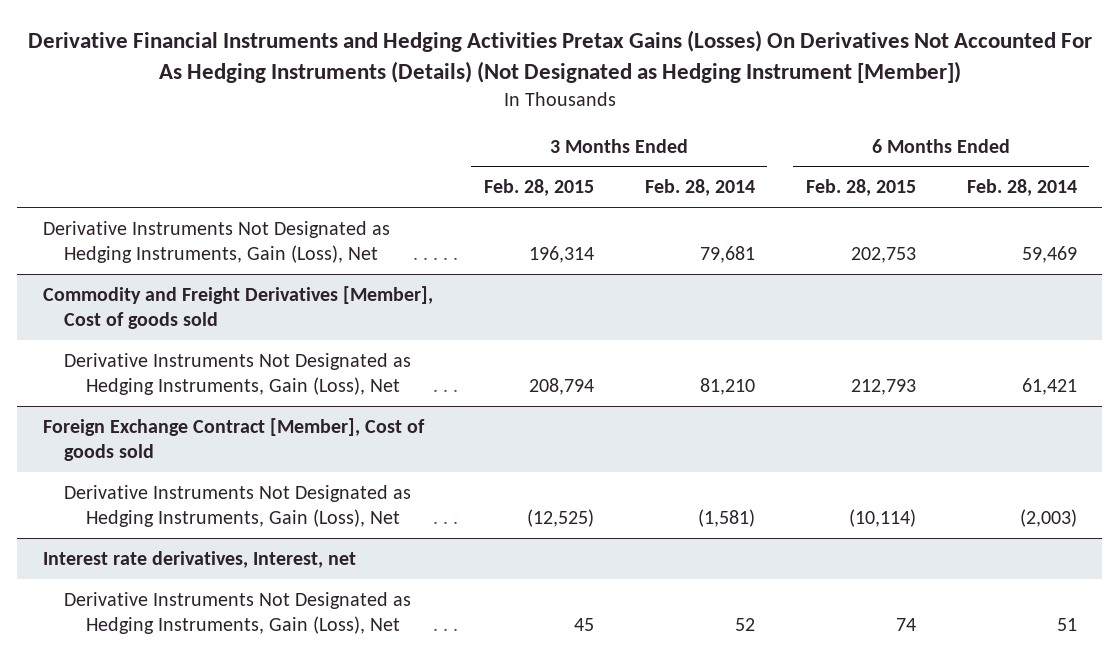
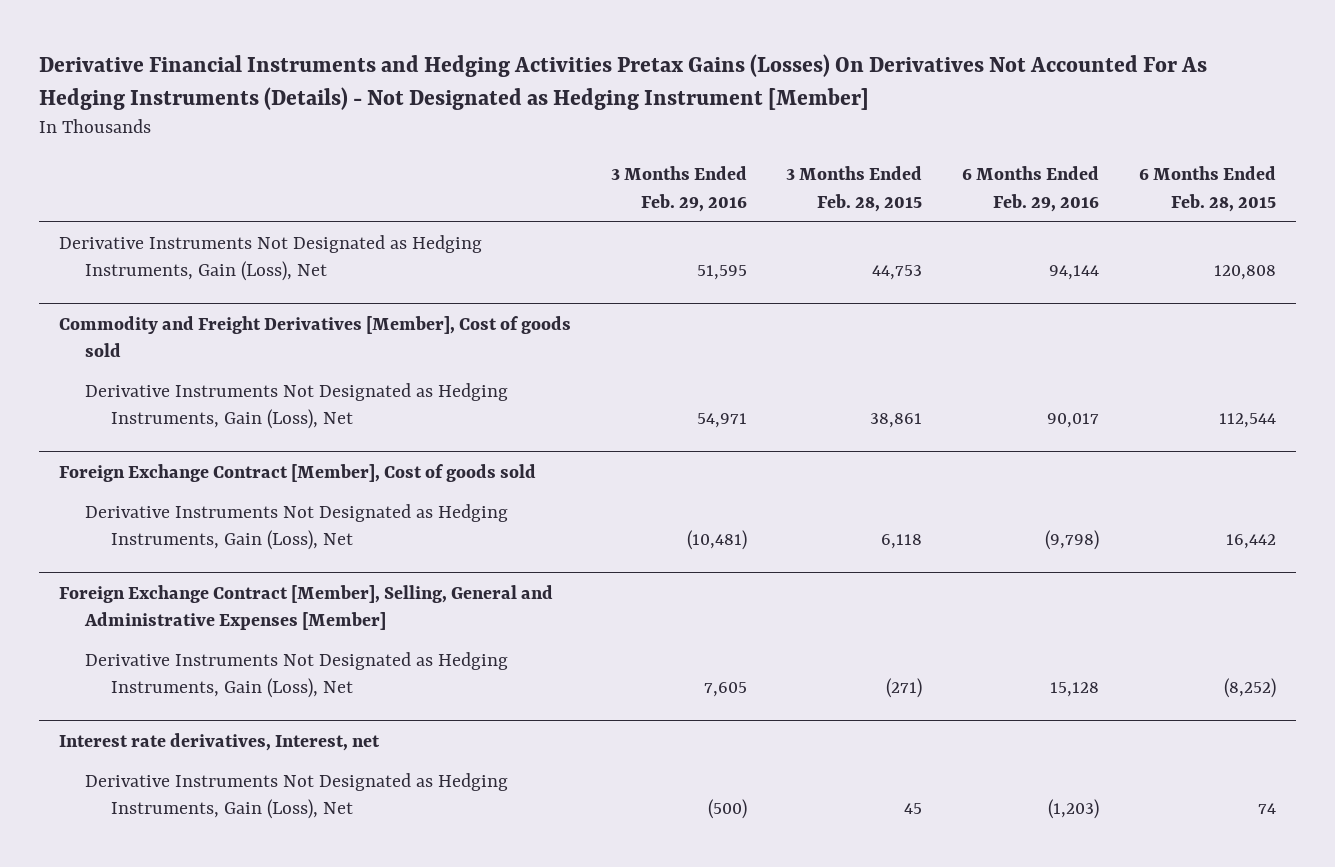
[27,30,1092,83] Derivative Financial Instruments and Hedging Activities Pretax Gains (Losses) On Derivatives Not Accounted For As Hedging Instruments (Details) (Not Designated as Hedging Instrument [Member]) -> [38,53,1207,110] Derivative Financial Instruments and Hedging Activities Pretax Gains (Losses) On Derivatives Not Accounted For As Hedging Instruments (Details) - Not Designated as Hedging Instrument [Member]
[644,179,755,197] Feb. 28, 2014 -> none
[966,179,1077,197] Feb. 28, 2014 -> none
none -> [610,166,747,212] 3 Months Ended Feb. 29, 2016
none -> [962,166,1100,212] 6 Months Ended Feb. 29, 2016
[528,246,594,264] 196,314 -> [872,265,923,281] 44,753
[850,247,916,264] 202,753 -> [1213,265,1276,281] 120,808
[528,378,594,396] 208,794 -> [870,413,923,429] 38,861
[850,379,916,396] 212,793 -> [1218,413,1276,429] 112,544
[526,509,594,528] (12,525) -> [881,534,923,550] 6,118
[848,509,916,528] (10,114) -> [1225,534,1276,550] 16,442
none -> [58,584,553,630] Foreign Exchange Contract [Member], Selling, General and Administrative Expenses [Member]
none -> [85,652,509,699] Derivative Instruments Not Designated as Hedging Instruments, Gain (Loss), Net

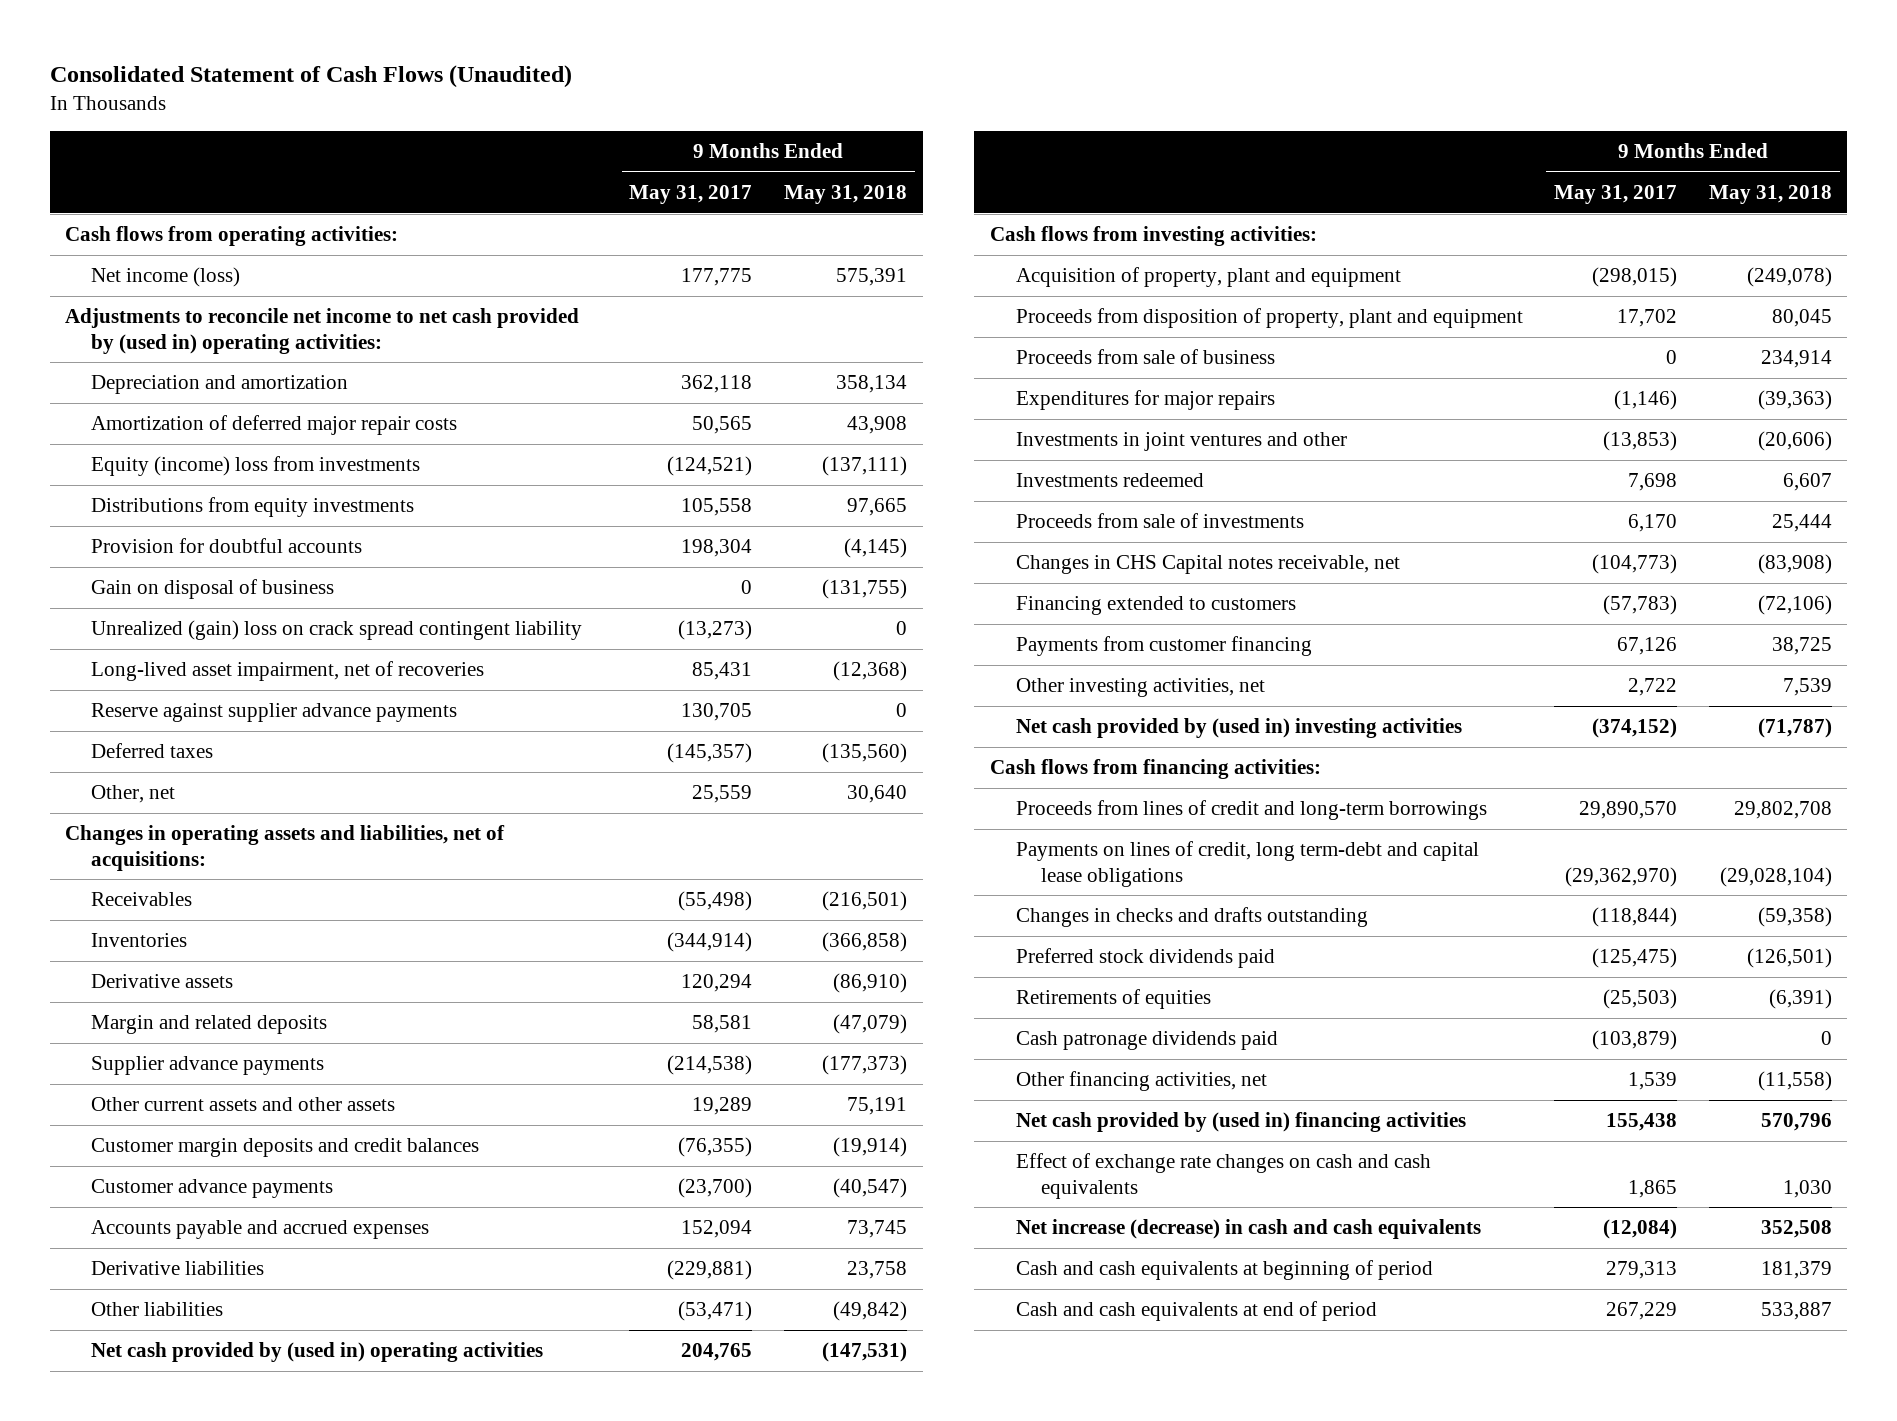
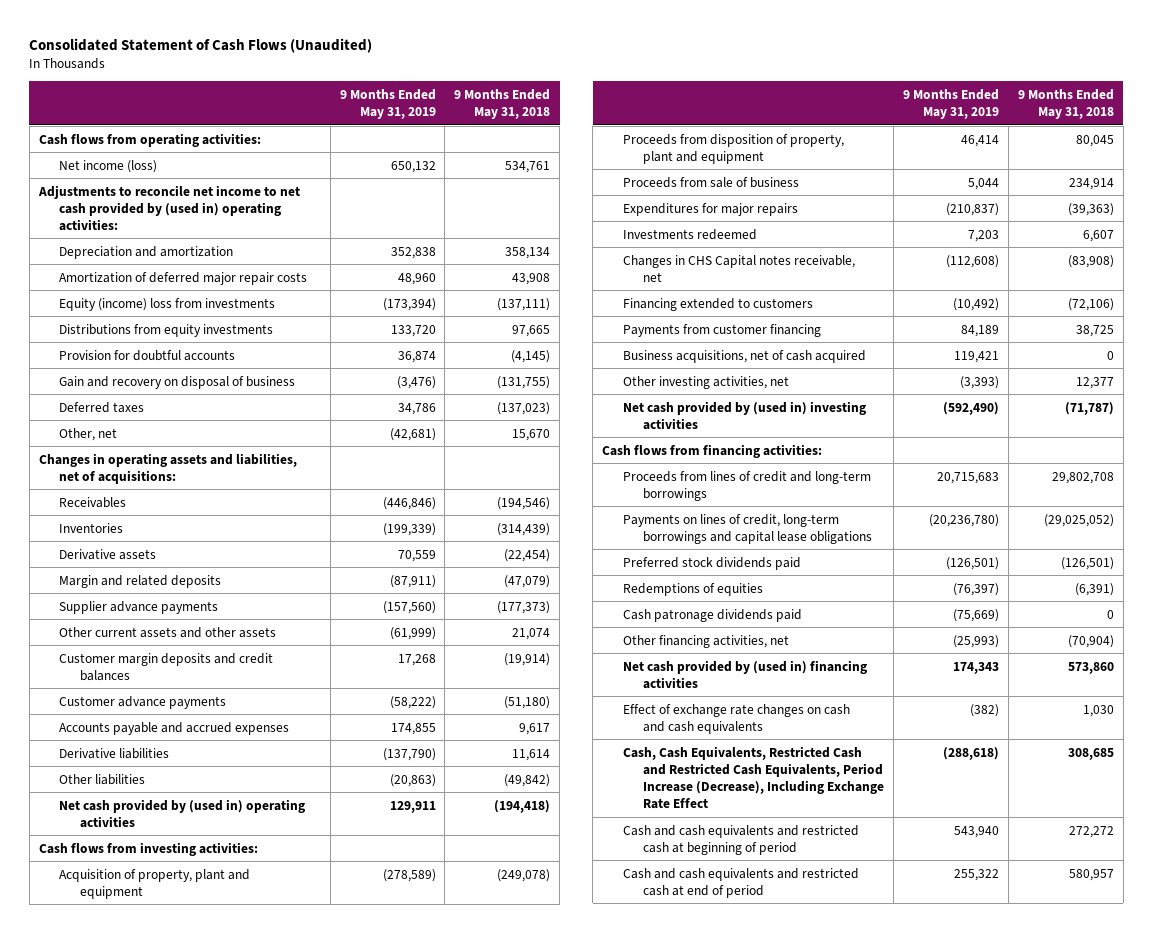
[629,184,753,204] May 31, 2017 -> none
none -> [339,88,436,119] 9 Months Ended May 31, 2019
[835,268,907,287] 575,391 -> [505,160,551,173] 534,761
[90,620,582,641] Unrealized (gain) loss on crack spread contingent liability -> none
[90,661,484,682] Long-lived asset impairment, net of recoveries -> none
[90,703,457,723] Reserve against supplier advance payments -> none
[90,579,334,600] Gain on disposal of business -> [59,375,296,389] Gain and recovery on disposal of business
[821,743,907,764] (135,560) -> [497,401,551,415] (137,023)
[846,785,907,804] 30,640 -> [512,428,551,441] 15,670
[821,891,907,912] (216,501) -> [497,496,551,510] (194,546)
[821,932,907,953] (366,858) -> [497,522,551,536] (314,439)
[832,973,907,994] (86,910) -> [504,548,551,562] (22,454)
[846,1097,907,1116] 75,191 -> [512,627,551,640] 21,074
[832,1178,907,1199] (40,547) -> [504,695,551,709] (51,180)
[846,1220,907,1239] 73,745 -> [519,722,551,735] 9,617
[846,1261,907,1280] 23,758 -> [512,748,551,761] 11,614
[821,1342,907,1363] (147,531) -> [494,799,551,813] (194,418)
[1015,432,1347,452] Investments in joint ventures and other -> none
[1015,513,1304,529] Proceeds from sale of investments -> none
none -> [622,349,866,363] Business acquisitions, net of cash acquired
[1782,678,1832,697] 7,539 -> [1075,376,1114,389] 12,377
[1015,907,1368,928] Changes in checks and drafts outstanding -> none
[1015,841,1479,887] Payments on lines of credit, long term-debt and capital lease obligations -> [622,513,873,544] Payments on lines of credit, long-term borrowings and capital lease obligations
[1719,866,1832,887] (29,028,104) -> [1043,513,1114,527] (29,025,052)
[1015,989,1211,1010] Retirements of equities -> [622,582,763,596] Redemptions of equities
[1757,1071,1832,1092] (11,558) -> [1067,634,1114,648] (70,904)
[1760,1113,1832,1132] 570,796 -> [1067,661,1114,674] 573,860
[1015,1219,1481,1240] Net increase (decrease) in cash and cash equivalents -> none
none -> [622,745,885,809] Cash, Cash Equivalents, Restricted Cash and Restricted Cash Equivalents, Period Increase (Decrease), Including Exchange Rate Effect
[1015,1260,1433,1281] Cash and cash equivalents at beginning of period -> [622,824,859,855] Cash and cash equivalents and restricted cash at beginning of period
[1760,1261,1832,1280] 181,379 -> [1068,825,1114,838] 272,272
[1015,1301,1377,1322] Cash and cash equivalents at end of period -> [622,867,859,898] Cash and cash equivalents and restricted cash at end of period
[1760,1302,1832,1321] 533,887 -> [1068,868,1114,881] 580,957

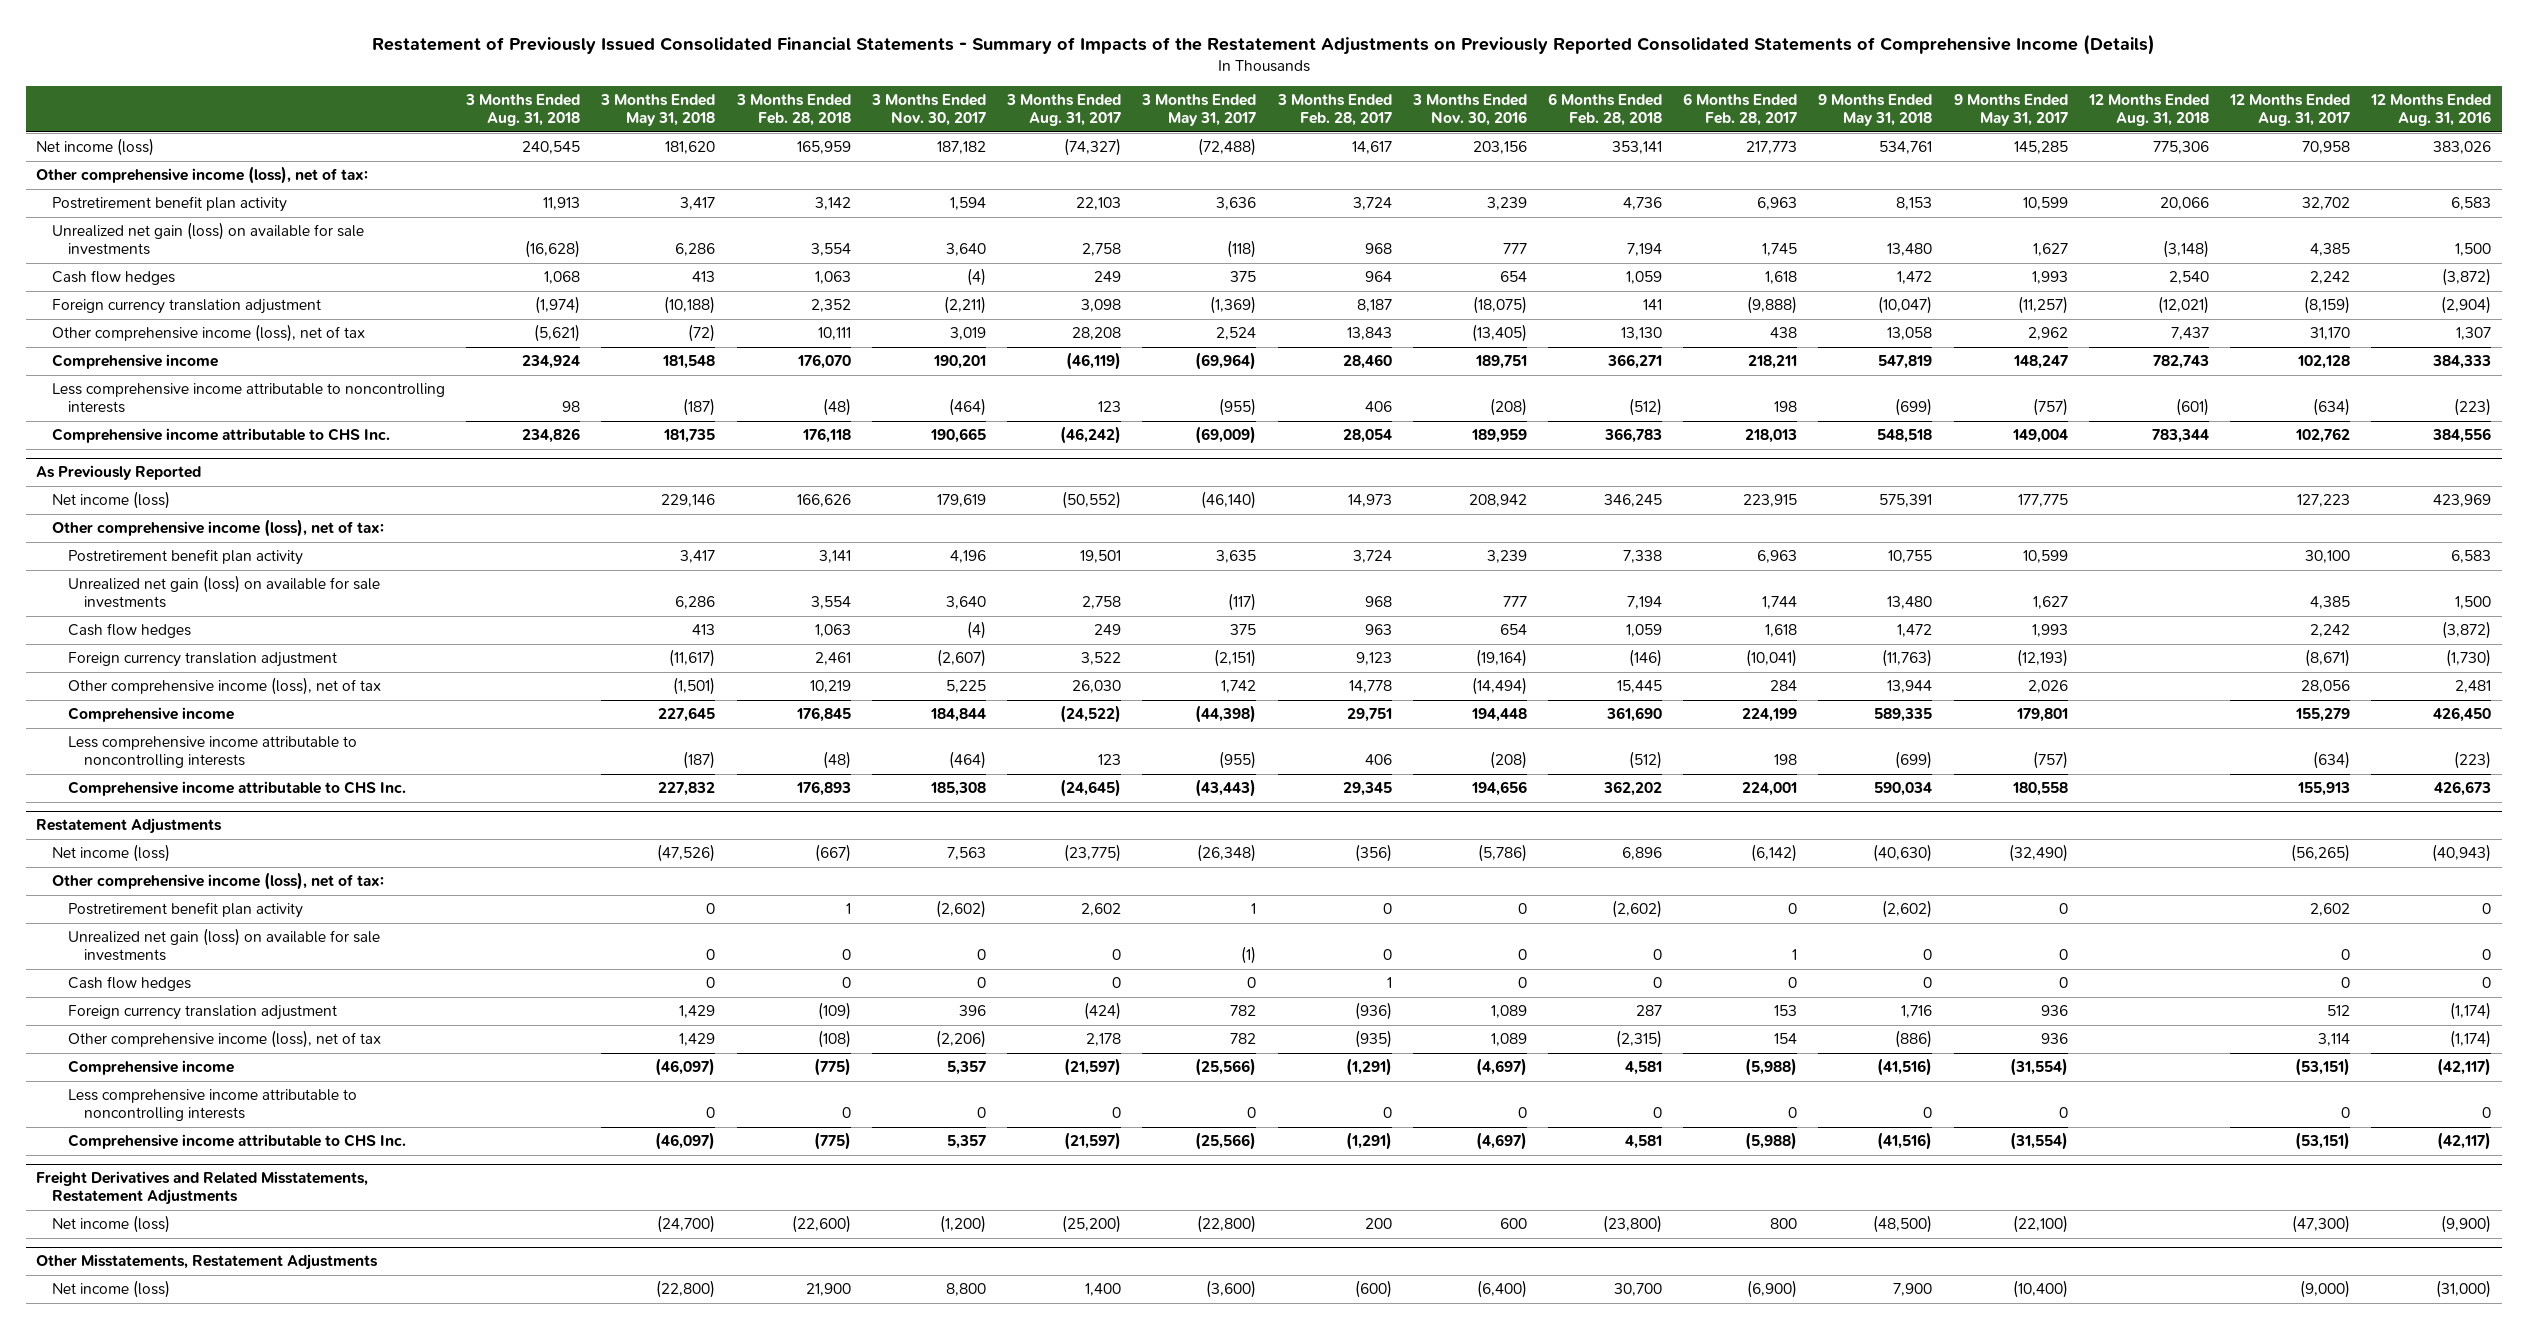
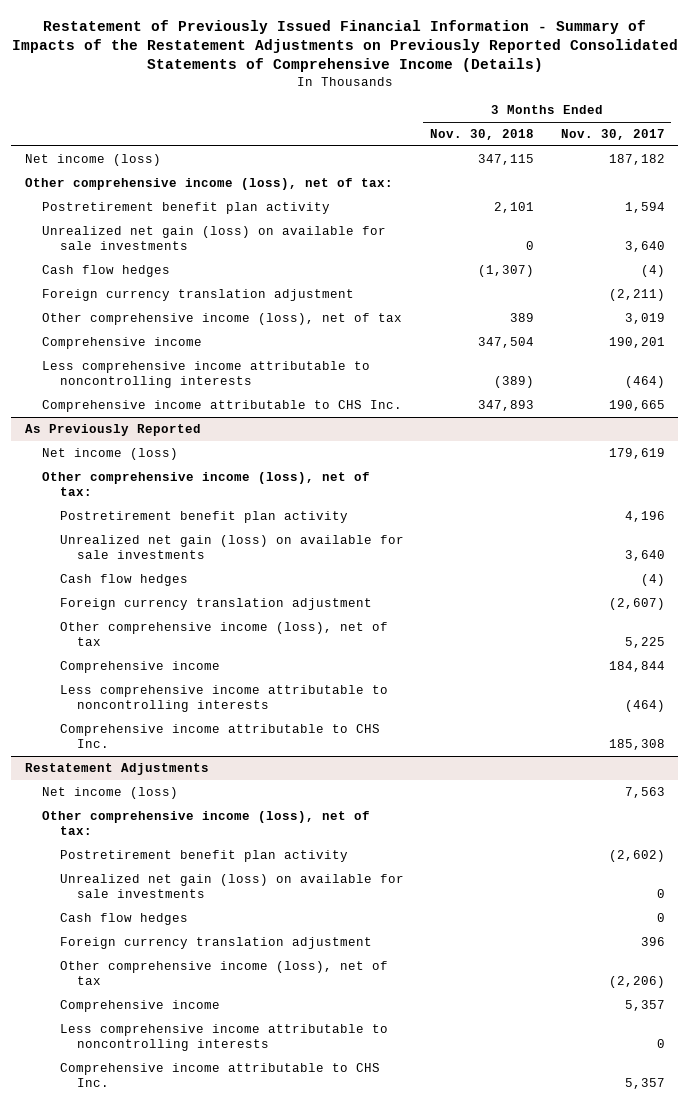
[371,33,2155,55] Restatement of Previously Issued Consolidated Financial Statements - Summary of Impacts of the Restatement Adjustments on Previously Reported Consolidated Statements of Comprehensive Income (Details) -> [11,19,678,73] Restatement of Previously Issued Financial Information - Summary of Impacts of the Restatement Adjustments on Previously Reported Consolidated Statements of Comprehensive Income (Details)
[465,94,581,127] 3 Months Ended Aug. 31, 2018 -> none
[600,94,716,127] 3 Months Ended May 31, 2018 -> none
[735,94,851,127] 3 Months Ended Feb. 28, 2018 -> none
[1006,94,1122,127] 3 Months Ended Aug. 31, 2017 -> none
[1141,94,1257,127] 3 Months Ended May 31, 2017 -> none
[1276,94,1392,127] 3 Months Ended Feb. 28, 2017 -> none
[1411,94,1527,127] 3 Months Ended Nov. 30, 2016 -> none
[1547,93,1662,127] 6 Months Ended Feb. 28, 2018 -> none
[1683,93,1798,127] 6 Months Ended Feb. 28, 2017 -> none
[1818,94,1933,127] 9 Months Ended May 31, 2018 -> none
[1953,94,2068,127] 9 Months Ended May 31, 2017 -> none
[2087,94,2209,127] 12 Months Ended Aug. 31, 2018 -> none
[2229,94,2351,127] 12 Months Ended Aug. 31, 2017 -> none
[2370,94,2492,127] 12 Months Ended Aug. 31, 2016 -> none
none -> [430,129,535,141] Nov. 30, 2018
[36,1171,369,1206] Freight Derivatives and Related Misstatements, Restatement Adjustments -> none
[52,1215,171,1234] Net income (loss) -> none
[36,1254,379,1271] Other Misstatements, Restatement Adjustments -> none
[52,1280,171,1299] Net income (loss) -> none

